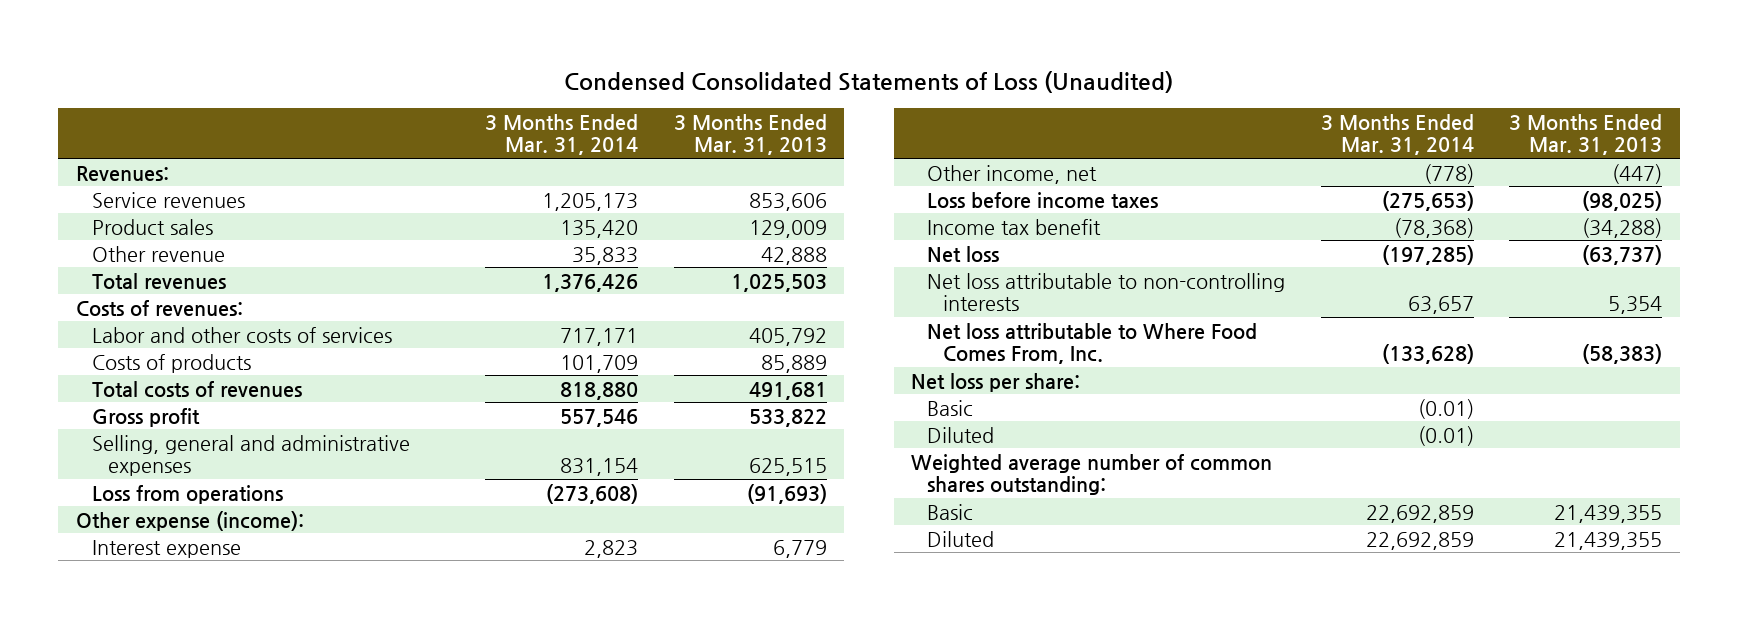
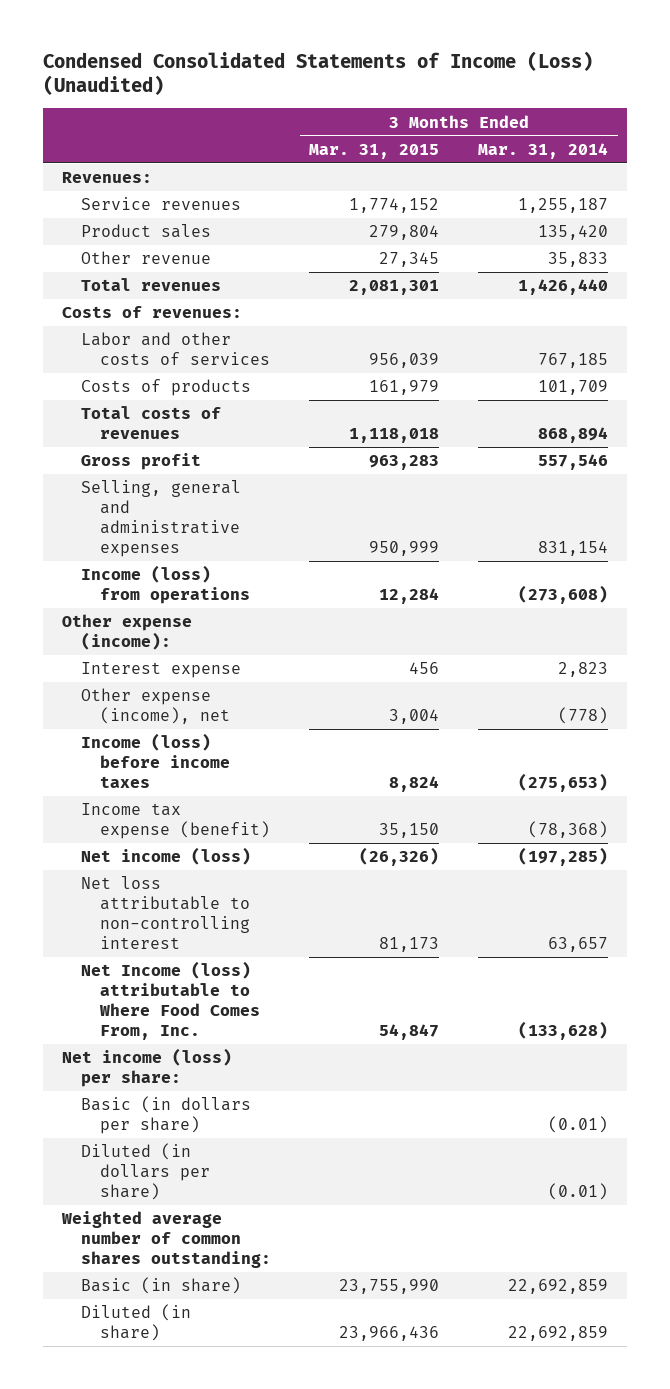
[563,70,1173,93] Condensed Consolidated Statements of Loss (Unaudited) -> [42,50,593,96] Condensed Consolidated Statements of Income (Loss) (Unaudited)
[673,113,827,156] 3 Months Ended Mar. 31, 2013 -> none
none -> [309,143,440,159] Mar. 31, 2015
[542,192,639,211] 1,205,173 -> [517,198,608,214] 1,255,187
[542,273,639,292] 1,376,426 -> [517,279,608,296] 1,426,440
[560,327,639,346] 717,171 -> [537,353,608,369] 767,185
[560,381,639,400] 818,880 -> [537,427,608,444] 868,894
[91,484,283,504] Loss from operations -> [80,565,250,605] Income (loss) from operations
[927,164,1098,184] Other income, net -> [80,688,230,725] Other expense (income), net
[927,191,1159,209] Loss before income taxes -> [80,733,230,789] Income (loss) before income taxes
[927,218,1102,235] Income tax benefit -> [80,803,270,840] Income tax expense (benefit)
[927,245,1000,262] Net loss -> [80,847,251,866] Net income (loss)
[927,272,1286,312] Net loss attributable to non-controlling interests -> [80,876,250,950] Net loss attributable to non-controlling interest
[927,322,1258,365] Net loss attributable to Where Food Comes From, Inc. -> [80,961,260,1041] Net Income (loss) attributable to Where Food Comes From, Inc.
[911,372,1081,392] Net loss per share: -> [61,1048,232,1088] Net income (loss) per share:
[927,399,974,416] Basic -> [80,1096,251,1135] Basic (in dollars per share)
[927,426,995,443] Diluted -> [80,1143,210,1201] Diluted (in dollars per share)
[927,503,974,520] Basic -> [80,1277,241,1295] Basic (in share)
[927,530,995,547] Diluted -> [80,1304,191,1342] Diluted (in share)

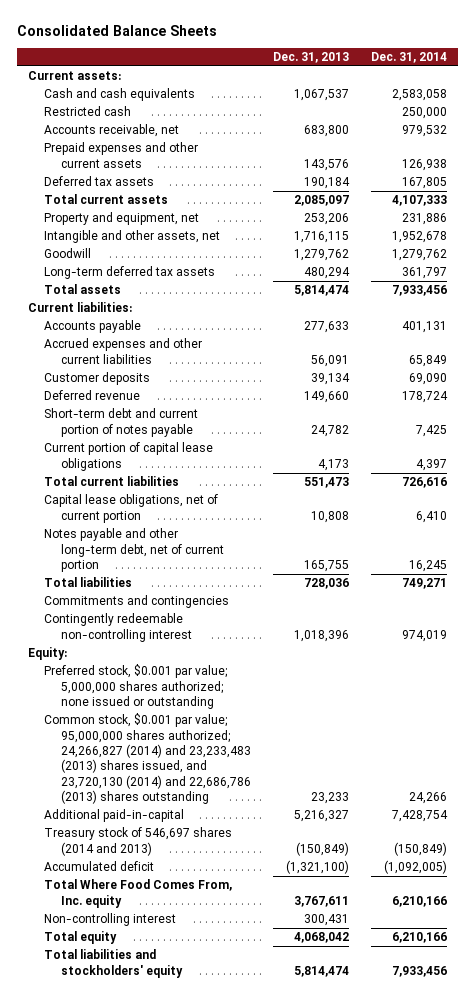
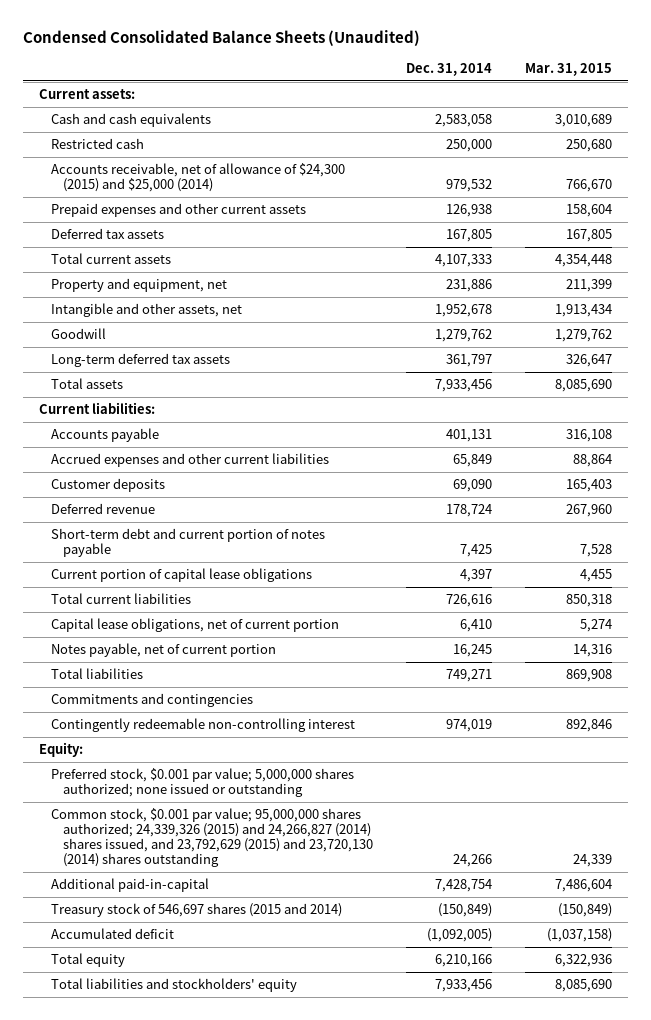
[16,24,217,36] Consolidated Balance Sheets -> [22,29,420,46] Condensed Consolidated Balance Sheets (Unaudited)
[272,51,349,63] Dec. 31, 2013 -> none
none -> [524,62,612,76] Mar. 31, 2015
[44,124,180,138] Accounts receivable, net -> [50,163,345,193] Accounts receivable, net of allowance of $24,300 (2015) and $25,000 (2014)
[44,528,225,573] Notes payable and other long-term debt, net of current portion -> [50,643,276,658] Notes payable, net of current portion
[44,713,252,805] Common stock, $0.001 par value; 95,000,000 shares authorized; 24,266,827 (2014) and 23,233,483 (2013) shares issued, and 23,720,130 (2014) and 22,686,786 (2013) shares outstanding -> [50,808,373,868] Common stock, $0.001 par value; 95,000,000 shares authorized; 24,339,326 (2015) and 24,266,827 (2014) shares issued, and 23,792,629 (2015) and 23,720,130 (2014) shares outstanding
[44,827,233,856] Treasury stock of 546,697 shares (2014 and 2013) -> [50,903,342,918] Treasury stock of 546,697 shares (2015 and 2014)
[44,879,233,908] Total Where Food Comes From, Inc. equity -> none
[44,913,177,927] Non-controlling interest -> none

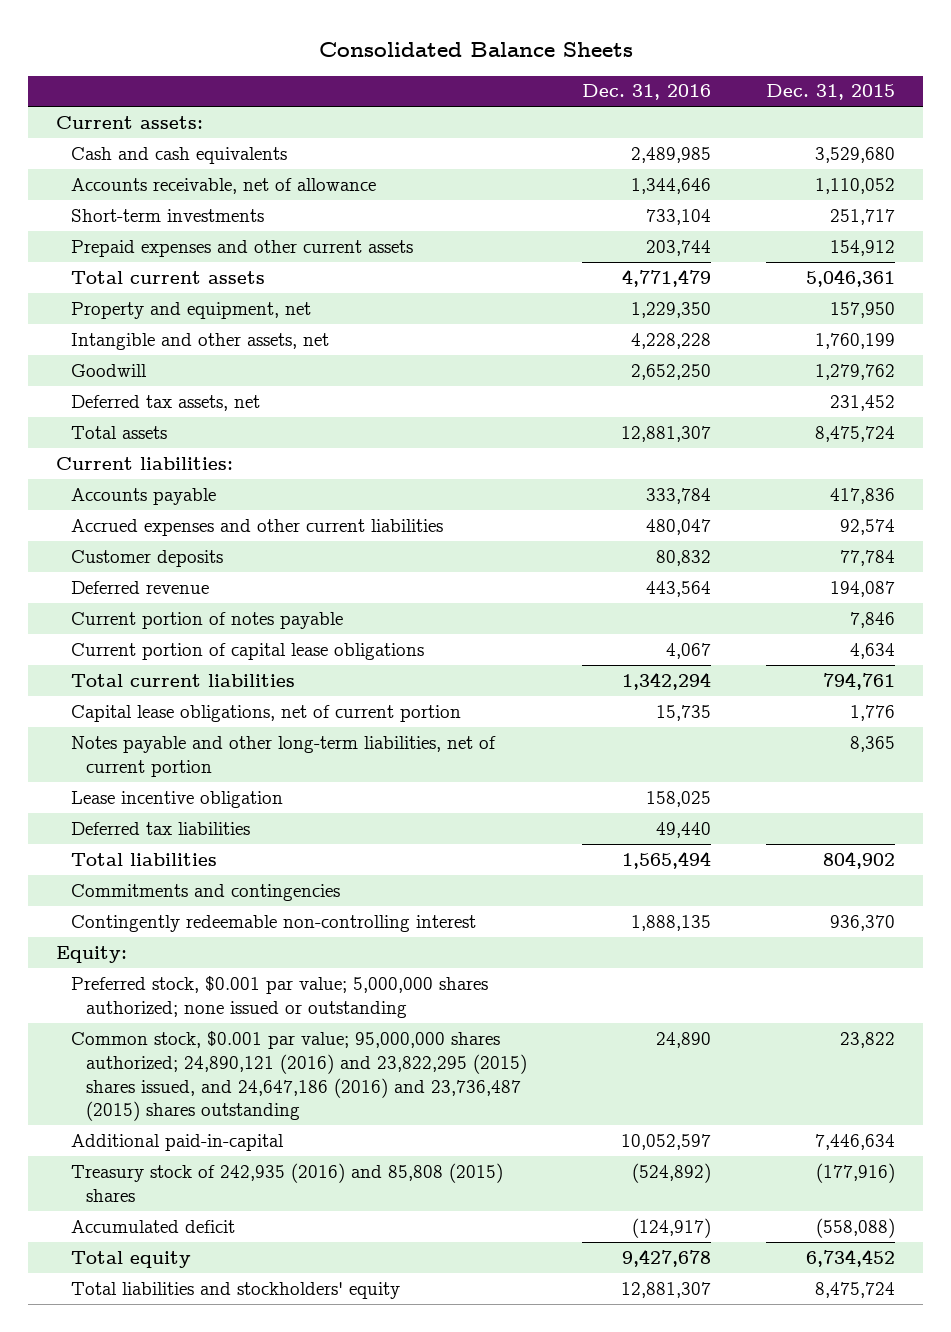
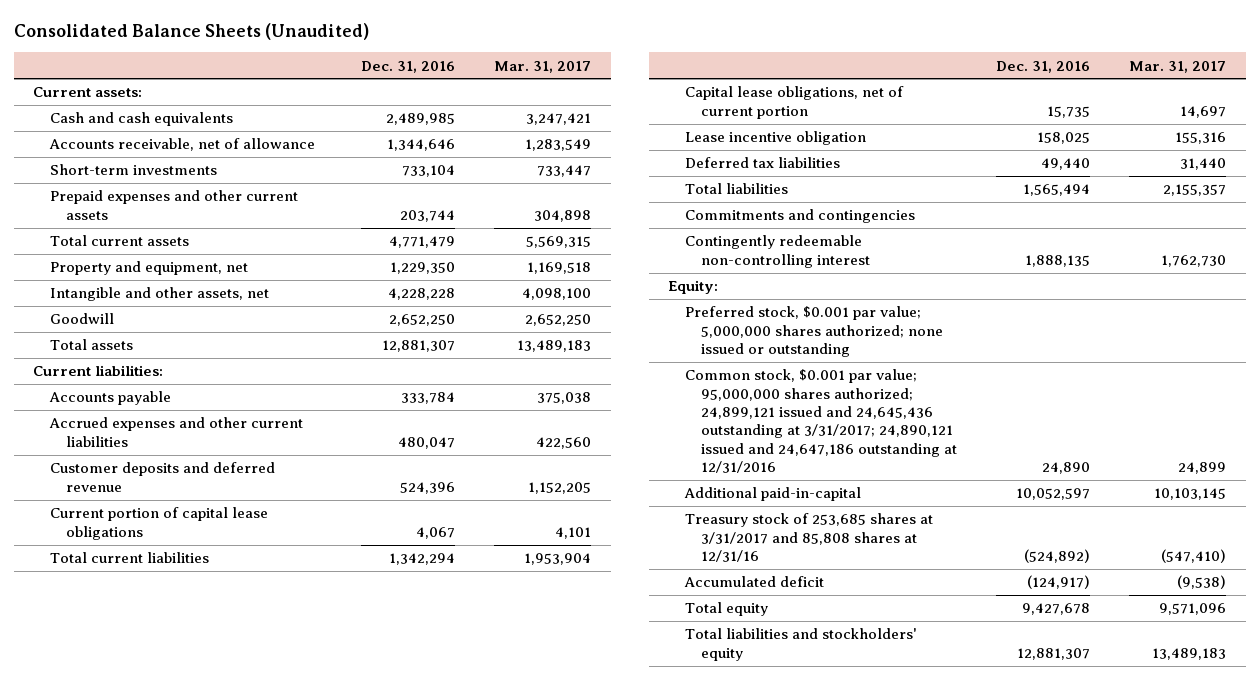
[318,42,633,58] Consolidated Balance Sheets -> [13,23,369,41] Consolidated Balance Sheets (Unaudited)
[766,84,896,101] Dec. 31, 2015 -> none
none -> [494,60,592,73] Mar. 31, 2017
[70,394,260,411] Deferred tax assets, net -> none
[70,549,223,567] Customer deposits -> none
[70,580,209,594] Deferred revenue -> none
[70,611,343,629] Current portion of notes payable -> none
none -> [49,462,275,492] Customer deposits and deferred revenue
[70,735,496,777] Notes payable and other long-term liabilities, net of current portion -> none
[70,1030,527,1122] Common stock, $0.001 par value; 95,000,000 shares authorized; 24,890,121 (2016) and 23,822,295 (2015) shares issued, and 24,647,186 (2016) and 23,736,487 (2015) shares outstanding -> [684,369,958,474] Common stock, $0.001 par value; 95,000,000 shares authorized; 24,899,121 issued and 24,645,436 outstanding at 3/31/2017; 24,890,121 issued and 24,647,186 outstanding at 12/31/2016
[70,1162,503,1202] Treasury stock of 242,935 (2016) and 85,808 (2015) shares -> [684,513,933,563] Treasury stock of 253,685 shares at 3/31/2017 and 85,808 shares at 12/31/16

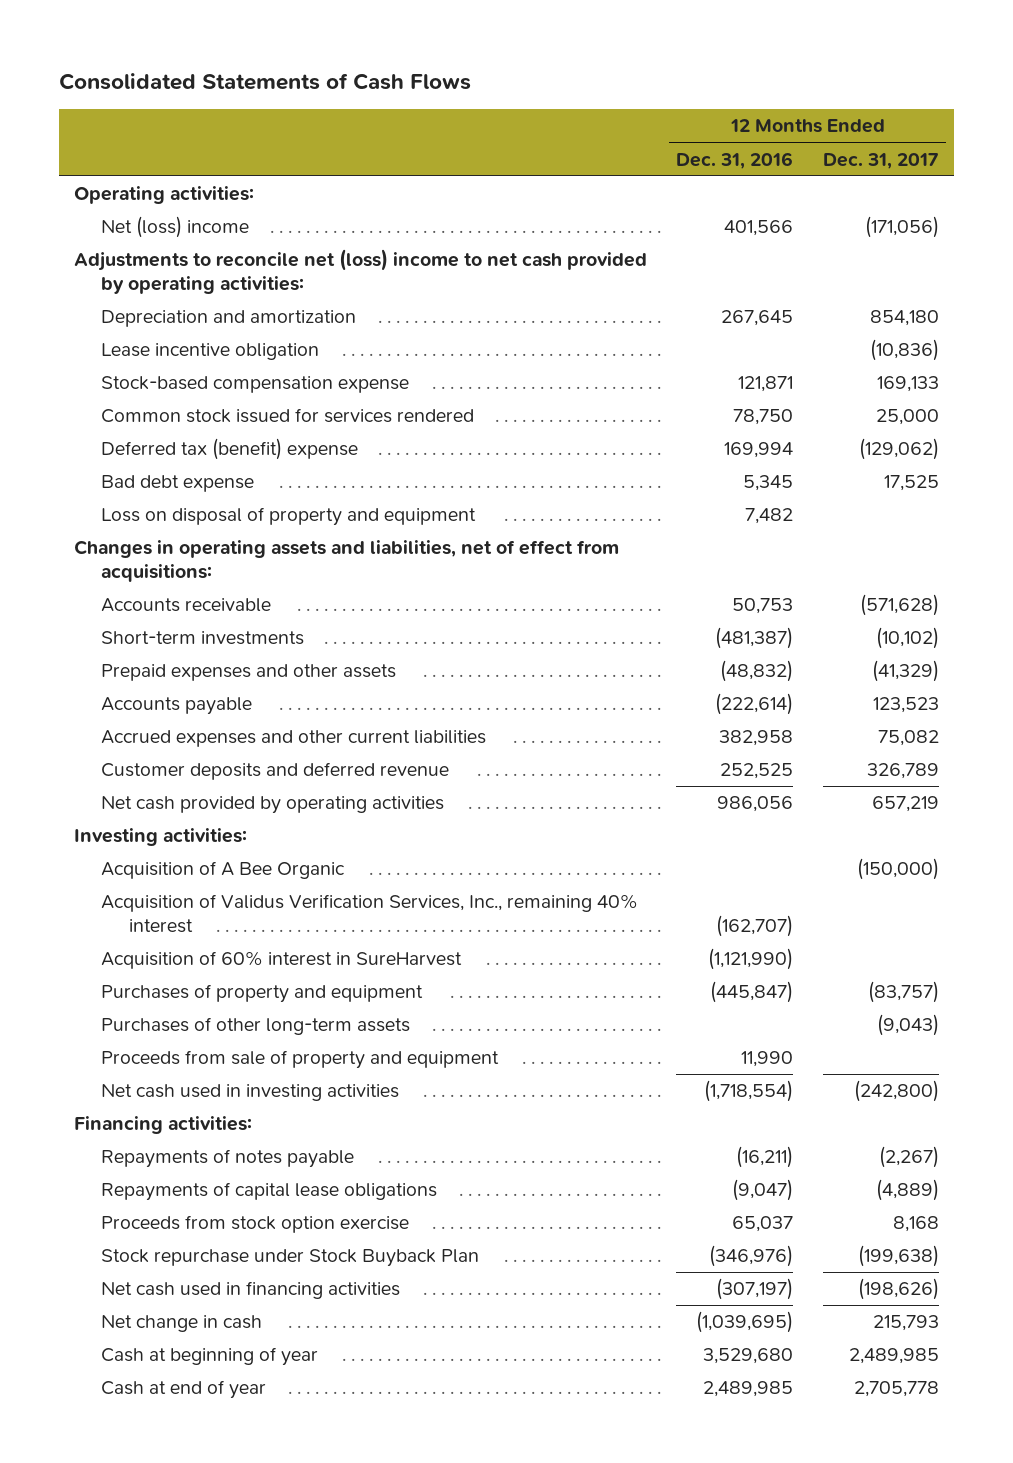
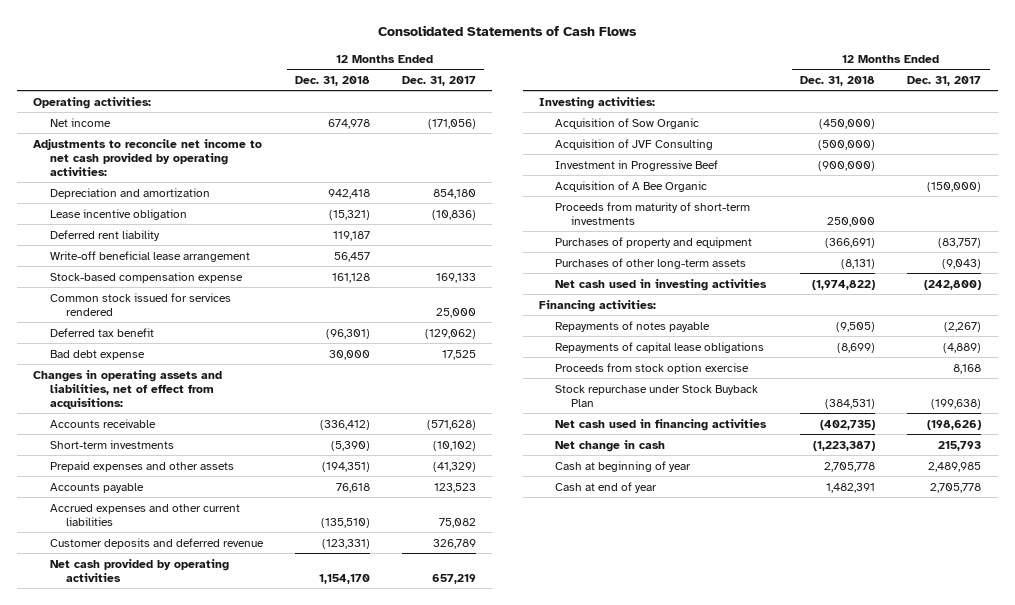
[676,151,794,169] Dec. 31, 2016 -> none
none -> [294,75,370,86] Dec. 31, 2018
[101,216,250,239] Net (loss) income -> [49,117,111,127] Net income
[73,249,647,294] Adjustments to reconcile net (loss) income to net cash provided by operating activities: -> [33,138,263,176] Adjustments to reconcile net income to net cash provided by operating activities:
none -> [49,229,160,241] Deferred rent liability
none -> [49,250,250,262] Write-off beneficial lease arrangement
[101,438,359,461] Deferred tax (benefit) expense -> [49,327,154,337] Deferred tax benefit
[101,507,477,527] Loss on disposal of property and equipment -> none
none -> [554,117,699,129] Acquisition of Sow Organic
none -> [554,138,713,150] Acquisition of JVF Consulting
none -> [554,159,718,171] Investment in Progressive Beef
[101,894,639,933] Acquisition of Validus Verification Services, Inc., remaining 40% interest -> none
[101,951,463,970] Acquisition of 60% interest in SureHarvest -> none
none -> [554,201,750,225] Proceeds from maturity of short-term investments
[101,1050,500,1070] Proceeds from sale of property and equipment -> none

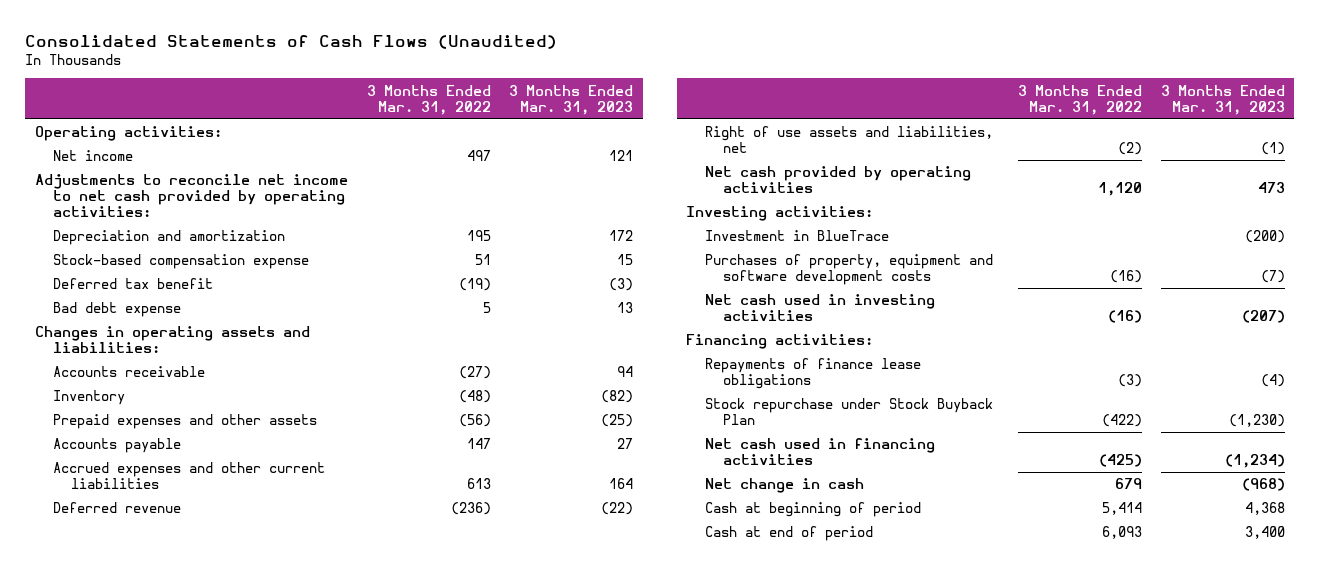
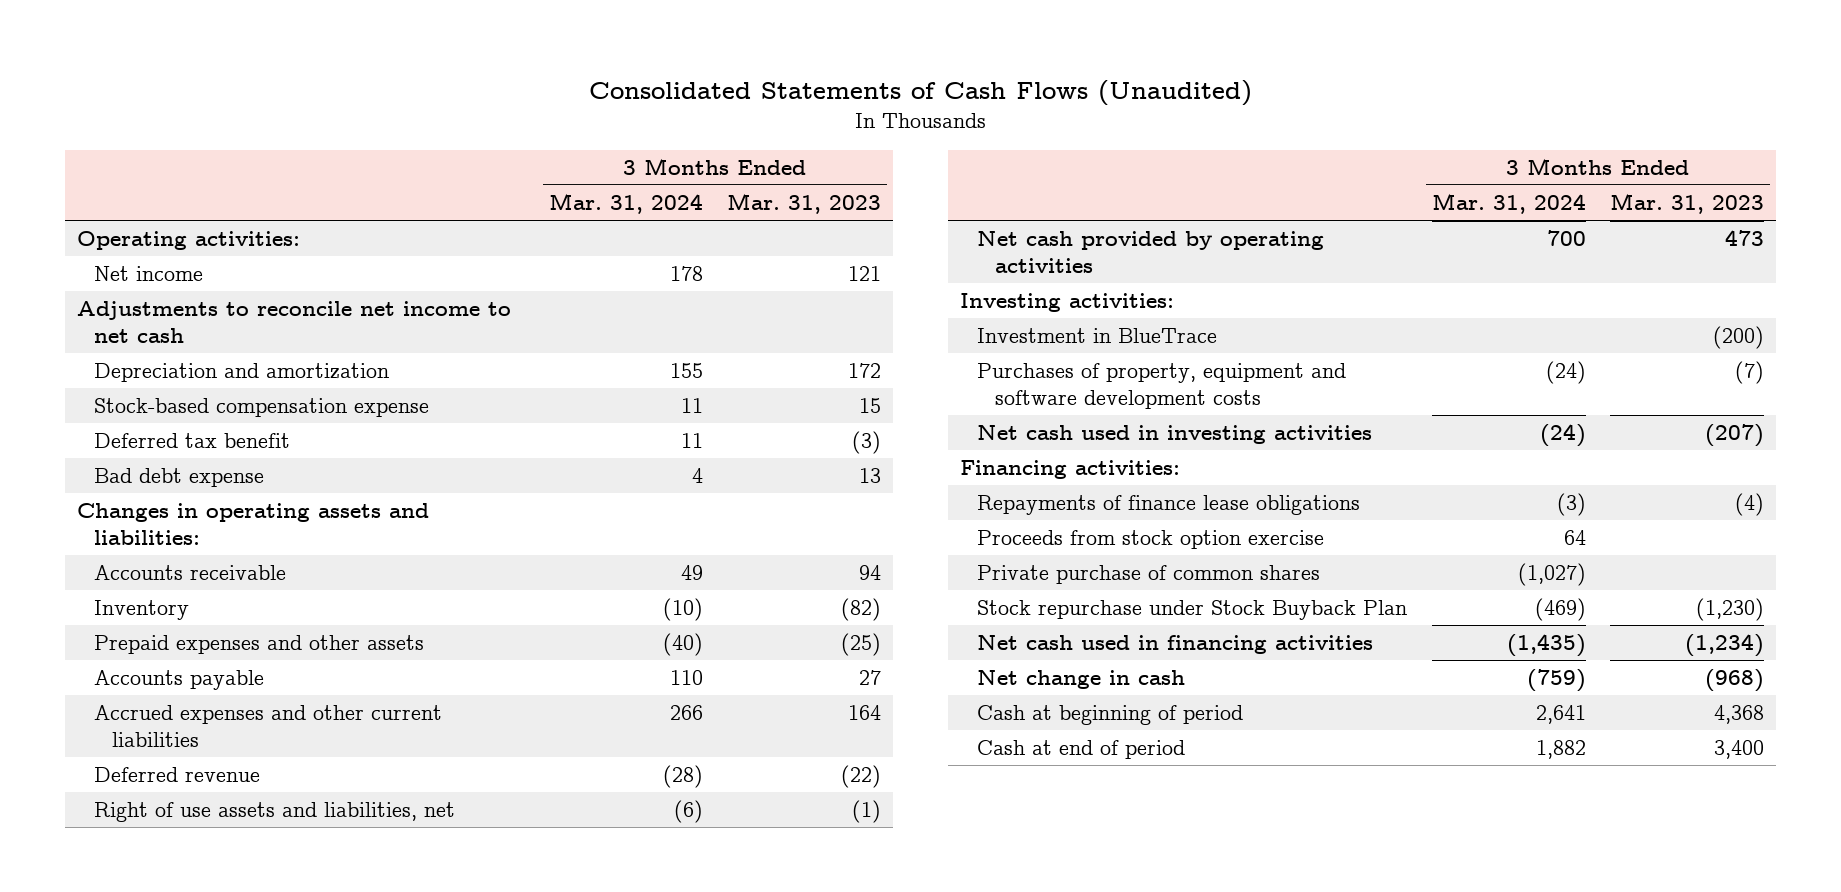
[366,84,491,115] 3 Months Ended Mar. 31, 2022 -> none
none -> [548,193,703,215] Mar. 31, 2024
[34,174,348,218] Adjustments to reconcile net income to net cash provided by operating activities: -> [77,301,512,344] Adjustments to reconcile net income to net cash
none -> [977,530,1325,550] Proceeds from stock option exercise
none -> [977,565,1321,585] Private purchase of common shares

